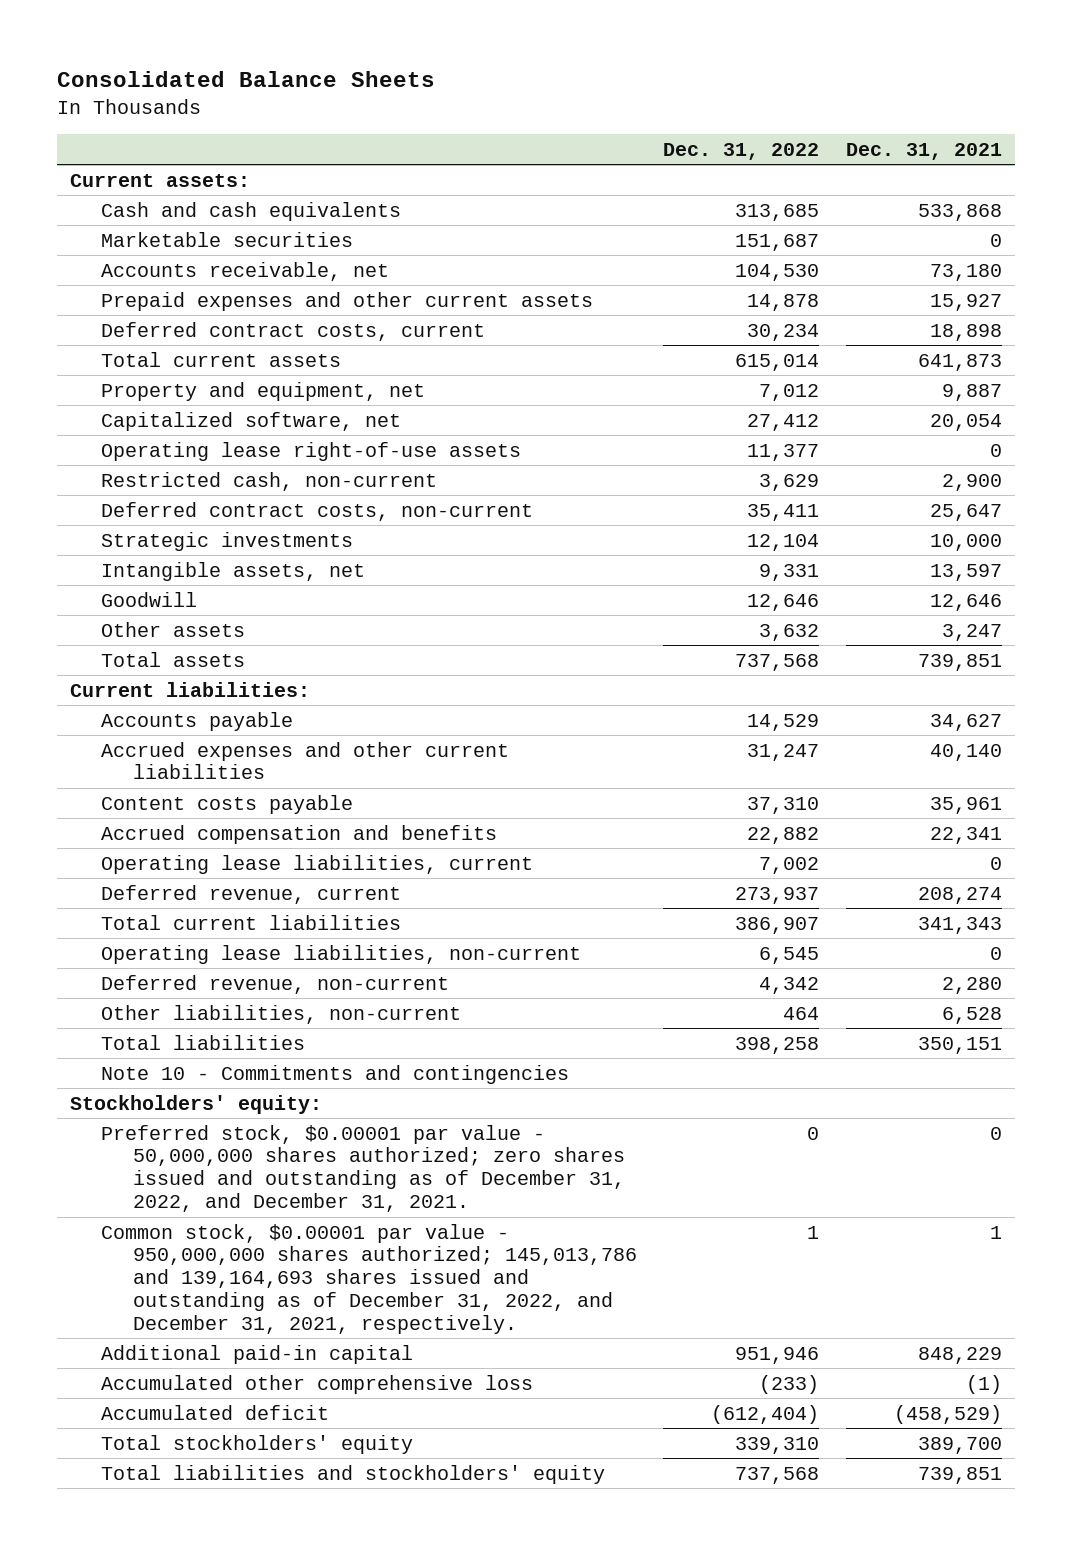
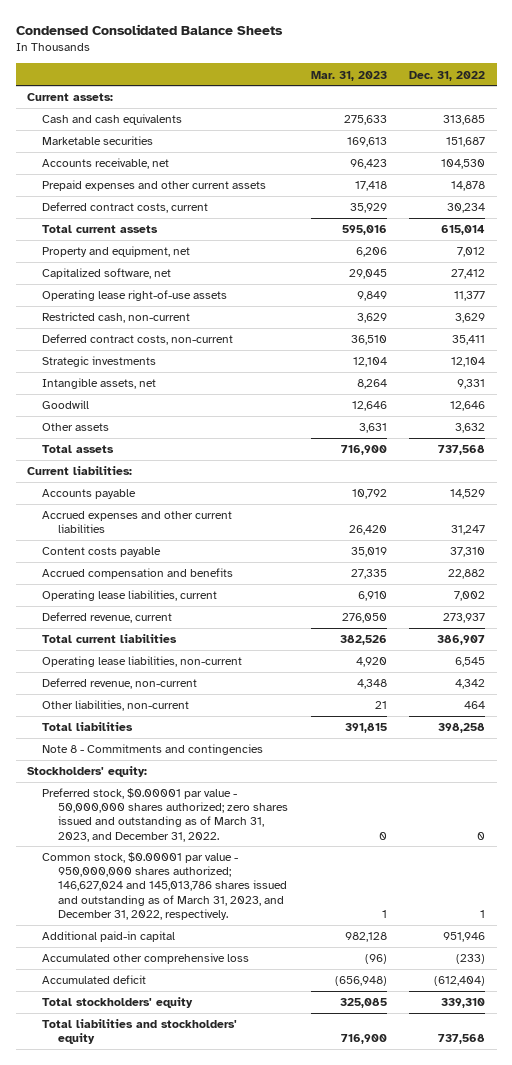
[56,71,435,88] Consolidated Balance Sheets -> [15,23,283,35] Condensed Consolidated Balance Sheets
[845,142,1002,160] Dec. 31, 2021 -> none
none -> [310,70,387,81] Mar. 31, 2023
[101,1064,570,1084] Note 10 - Commitments and contingencies -> [42,744,264,756] Note 8 - Commitments and contingencies
[101,1124,626,1213] Preferred stock, $0.00001 par value - 50,000,000 shares authorized; zero shares issued and outstanding as of December 31, 2022, and December 31, 2021. -> [42,788,288,842] Preferred stock, $0.00001 par value - 50,000,000 shares authorized; zero shares issued and outstanding as of March 31, 2023, and December 31, 2022.
[101,1223,638,1334] Common stock, $0.00001 par value - 950,000,000 shares authorized; 145,013,786 and 139,164,693 shares issued and outstanding as of December 31, 2022, and December 31, 2021, respectively. -> [42,852,287,920] Common stock, $0.00001 par value - 950,000,000 shares authorized; 146,627,024 and 145,013,786 shares issued and outstanding as of March 31, 2023, and December 31, 2022, respectively.

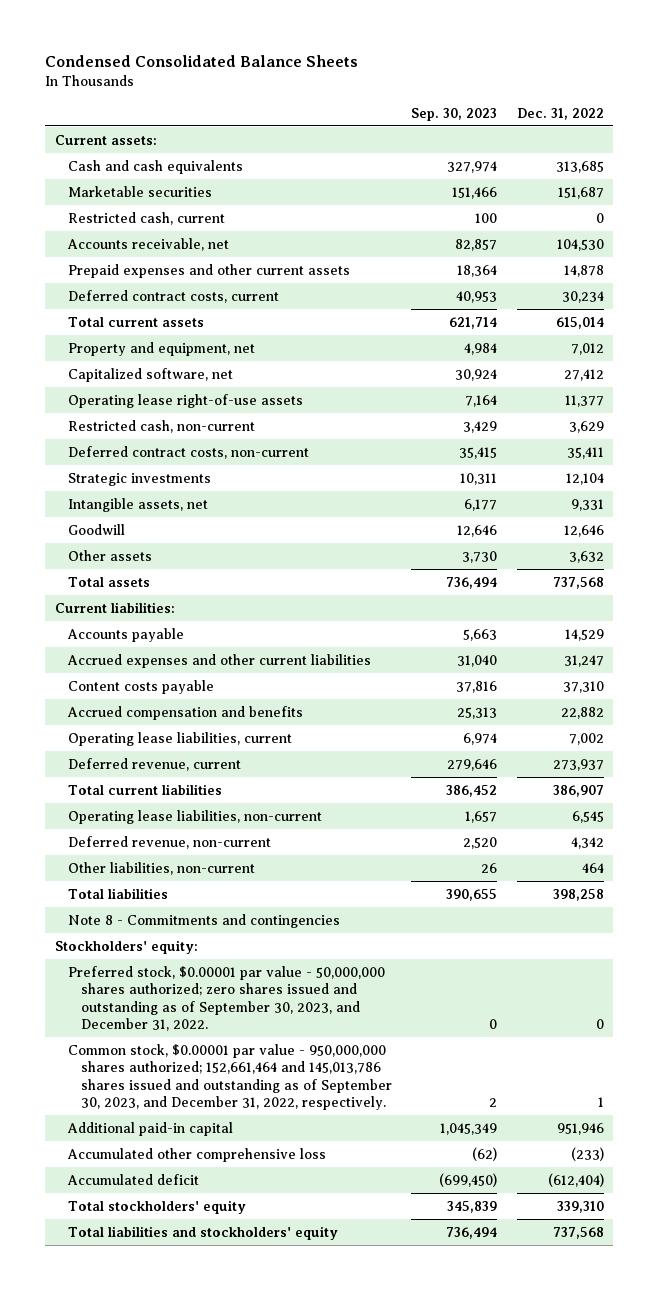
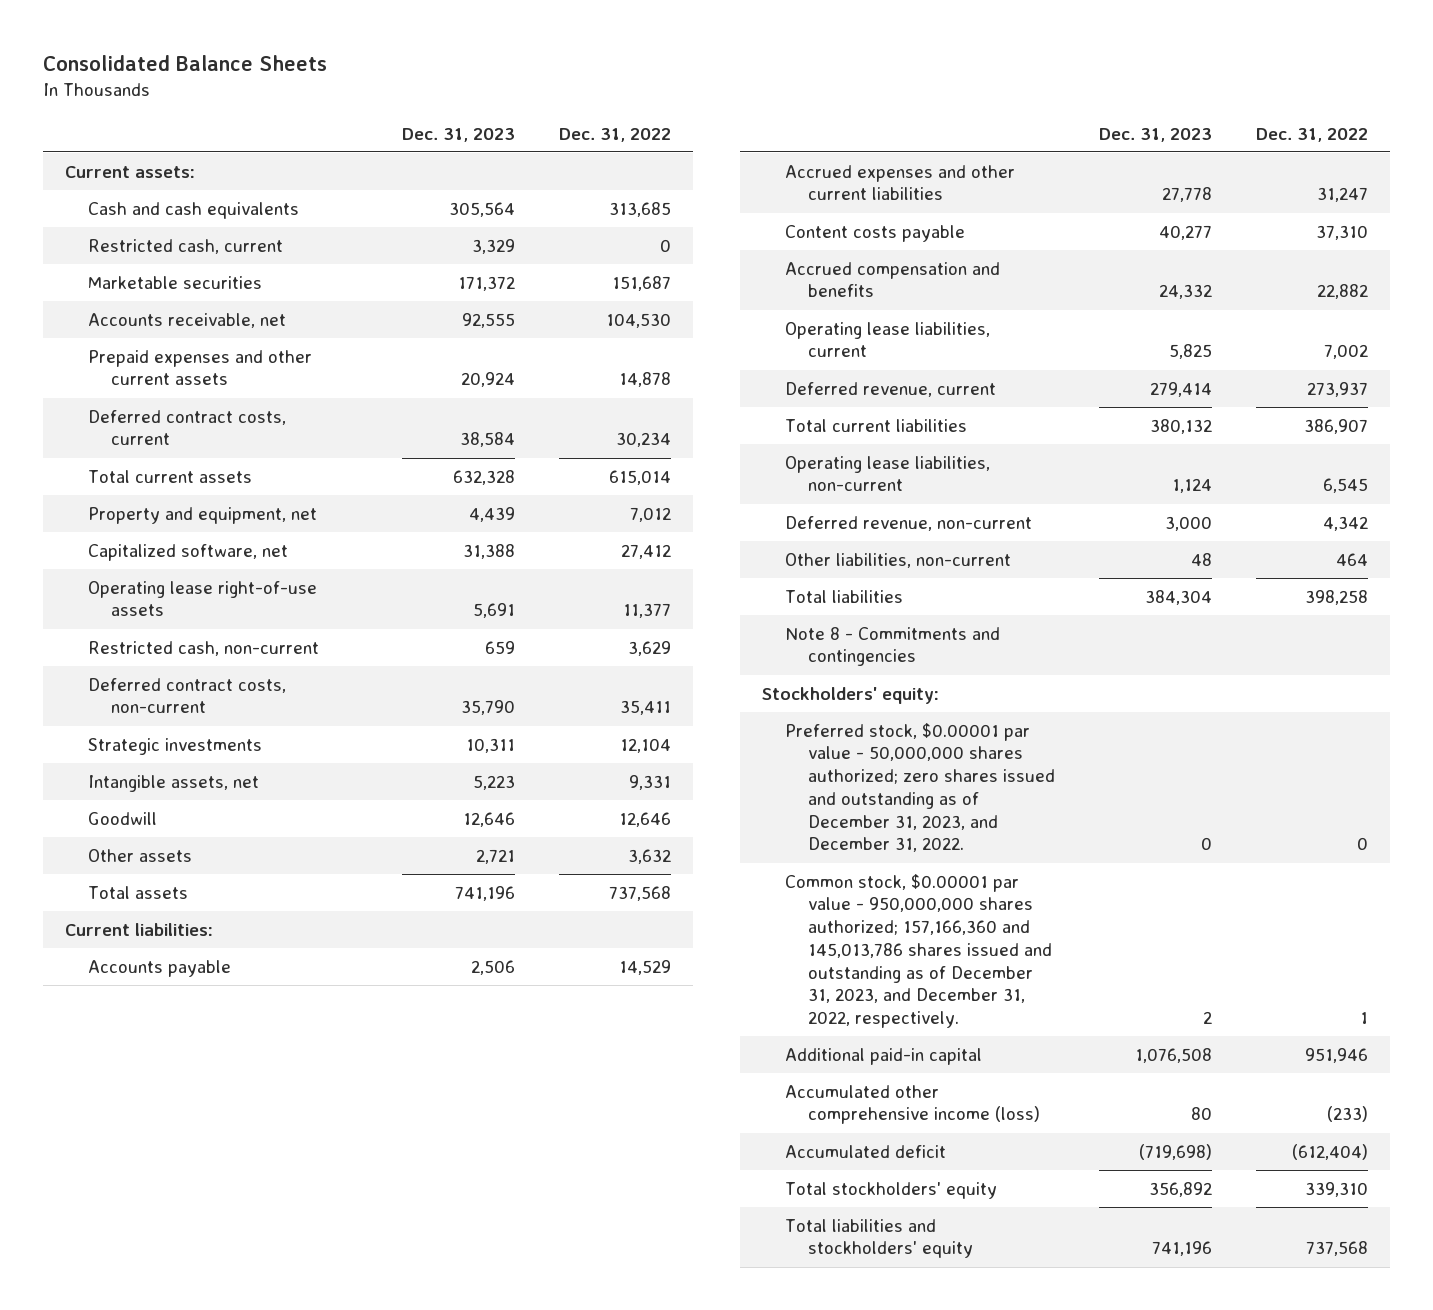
[44,54,358,67] Condensed Consolidated Balance Sheets -> [42,55,327,72] Consolidated Balance Sheets
[411,107,498,121] Sep. 30, 2023 -> none
none -> [402,127,516,142] Dec. 31, 2023
[67,185,212,197] Marketable securities -> [87,275,262,289] Marketable securities
[67,965,385,1032] Preferred stock, $0.00001 par value - 50,000,000 shares authorized; zero shares issued and outstanding as of September 30, 2023, and December 31, 2022. -> [784,722,1055,853] Preferred stock, $0.00001 par value - 50,000,000 shares authorized; zero shares issued and outstanding as of December 31, 2023, and December 31, 2022.
[67,1043,393,1111] Common stock, $0.00001 par value - 950,000,000 shares authorized; 152,661,464 and 145,013,786 shares issued and outstanding as of September 30, 2023, and December 31, 2022, respectively. -> [784,873,1052,1029] Common stock, $0.00001 par value - 950,000,000 shares authorized; 157,166,360 and 145,013,786 shares issued and outstanding as of December 31, 2023, and December 31, 2022, respectively.
[66,1147,326,1162] Accumulated other comprehensive loss -> [784,1084,1040,1125] Accumulated other comprehensive income (loss)

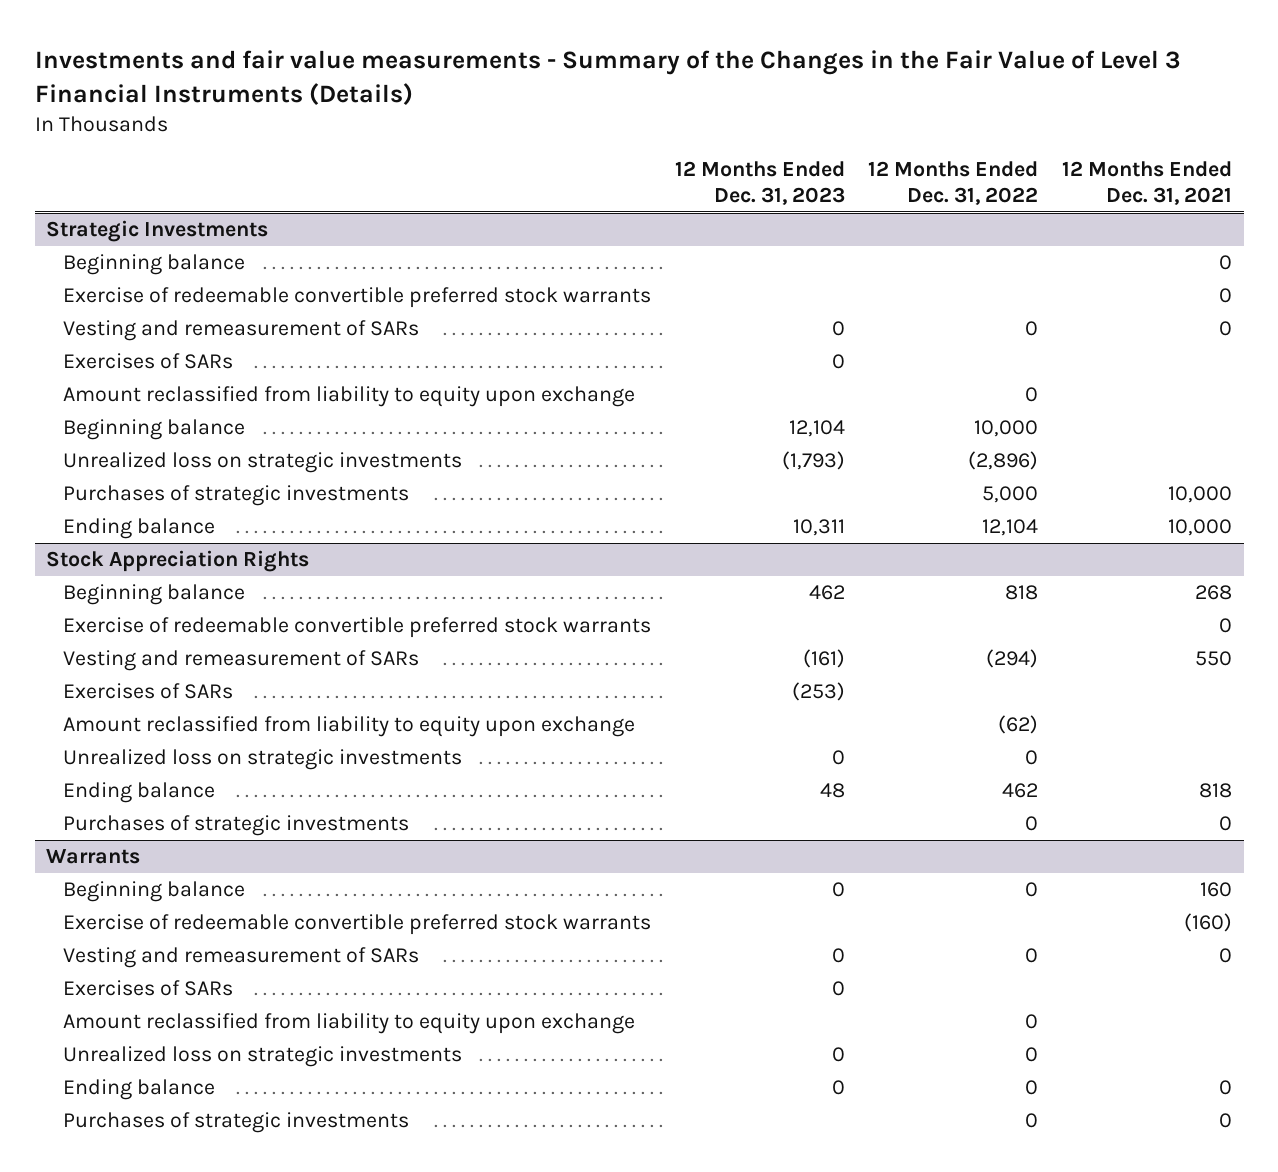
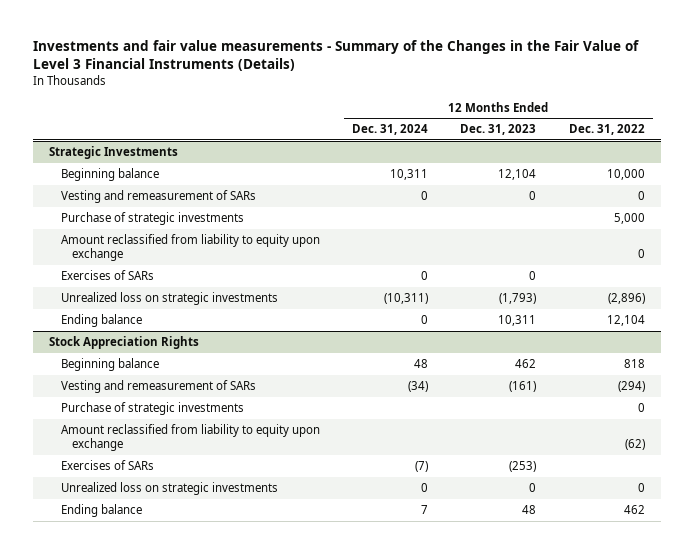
[1061,160,1232,206] 12 Months Ended Dec. 31, 2021 -> none
none -> [351,124,428,136] Dec. 31, 2024
[63,254,246,276] Beginning balance -> none
[63,287,652,309] Exercise of redeemable convertible preferred stock warrants -> none
[63,419,246,441] Beginning balance -> [60,168,159,182] Beginning balance
none -> [60,212,244,226] Purchase of strategic investments
[63,353,234,370] Exercises of SARs -> [60,270,154,281] Exercises of SARs
[63,485,410,507] Purchases of strategic investments -> none
[63,617,652,639] Exercise of redeemable convertible preferred stock warrants -> none
none -> [60,402,244,416] Purchase of strategic investments
[63,683,234,700] Exercises of SARs -> [60,460,154,471] Exercises of SARs
[63,815,410,837] Purchases of strategic investments -> none
[46,849,141,865] Warrants -> none
[63,881,246,903] Beginning balance -> none
[63,914,652,936] Exercise of redeemable convertible preferred stock warrants -> none
[63,947,420,969] Vesting and remeasurement of SARs -> none
[63,980,234,997] Exercises of SARs -> none
[63,1013,636,1035] Amount reclassified from liability to equity upon exchange -> none
[63,1046,463,1068] Unrealized loss on strategic investments -> none
[63,1079,216,1101] Ending balance -> none
[63,1112,410,1134] Purchases of strategic investments -> none

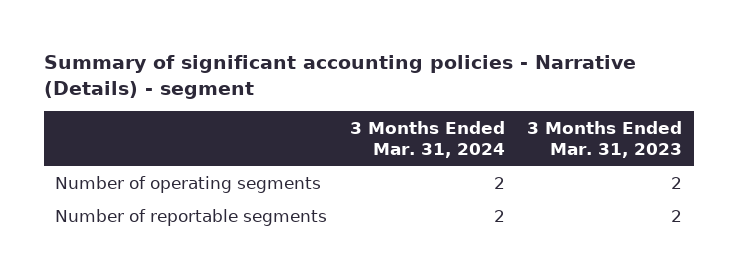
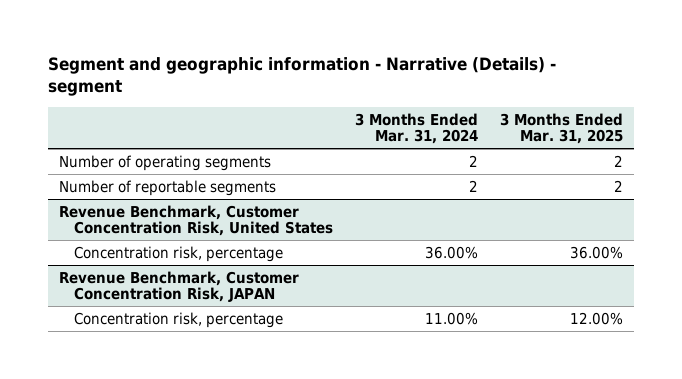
[43,55,636,99] Summary of significant accounting policies - Narrative (Details) - segment -> [47,57,556,97] Segment and geographic information - Narrative (Details) - segment
[527,120,683,158] 3 Months Ended Mar. 31, 2023 -> none
none -> [499,112,623,145] 3 Months Ended Mar. 31, 2025
none -> [58,204,334,237] Revenue Benchmark, Customer Concentration Risk, United States
none -> [74,245,284,262] Concentration risk, percentage
none -> [58,270,299,303] Revenue Benchmark, Customer Concentration Risk, JAPAN
none -> [74,311,284,328] Concentration risk, percentage

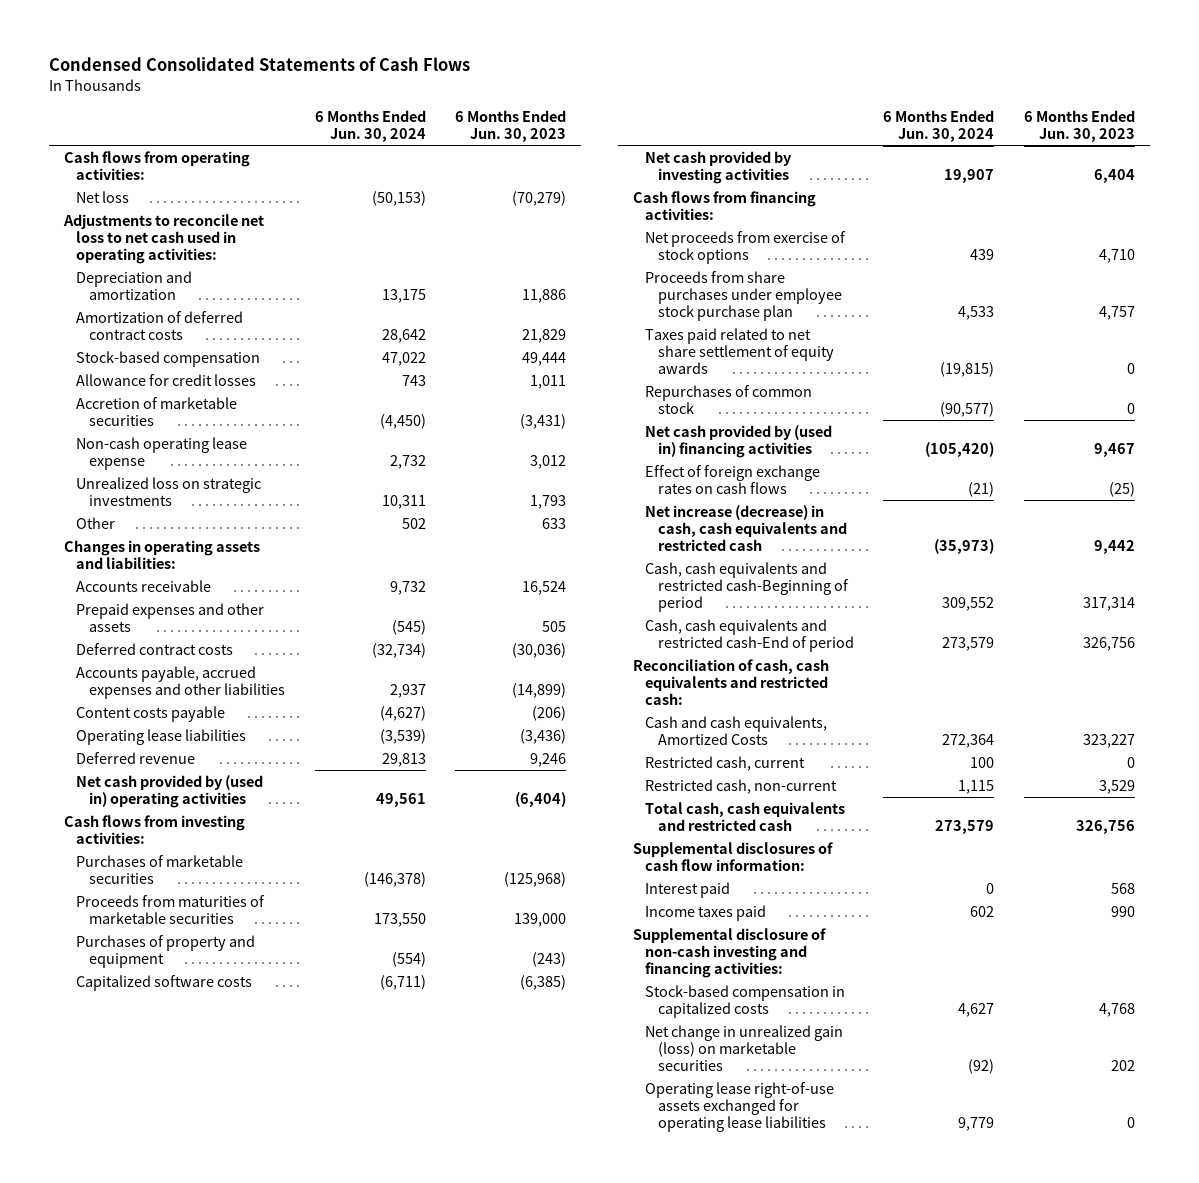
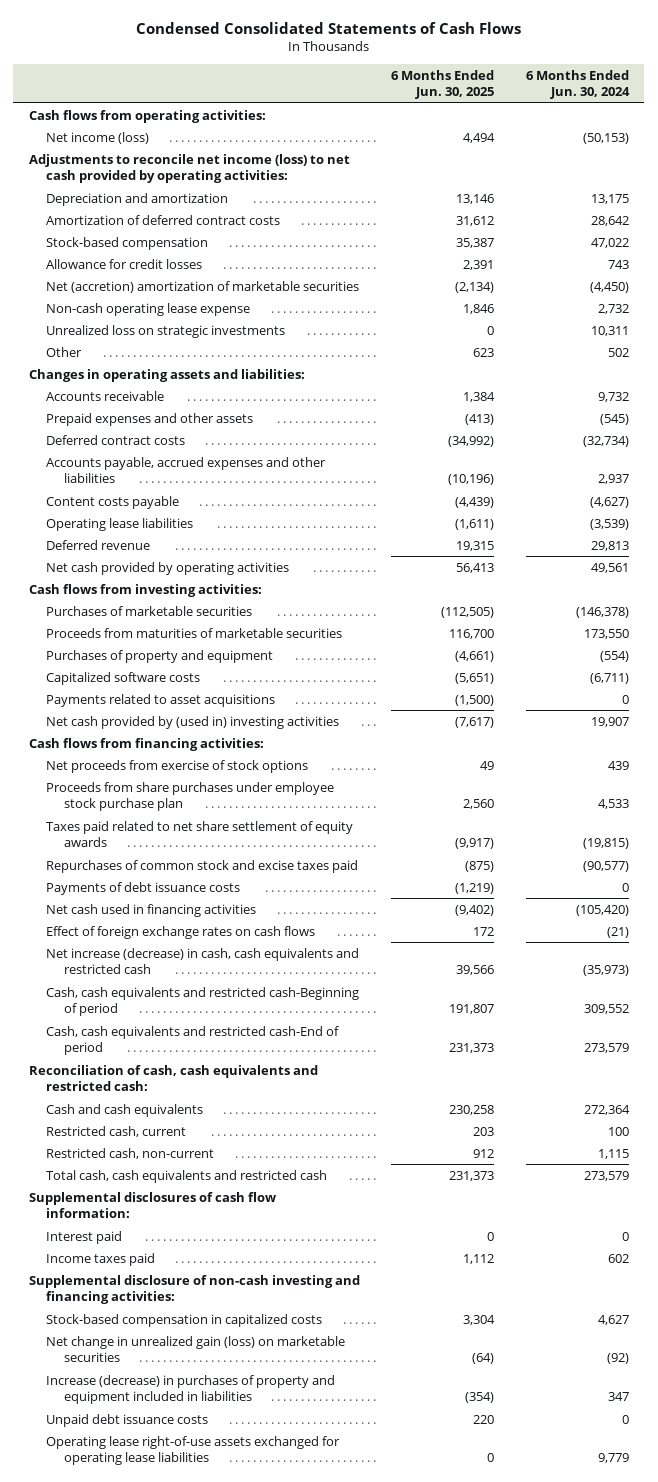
[455,109,567,143] 6 Months Ended Jun. 30, 2023 -> none
none -> [391,69,495,100] 6 Months Ended Jun. 30, 2025
[76,190,130,203] Net loss -> [46,131,150,144] Net income (loss)
[62,213,264,265] Adjustments to reconcile net loss to net cash used in operating activities: -> [29,153,351,184] Adjustments to reconcile net income (loss) to net cash provided by operating activities:
[76,396,238,426] Accretion of marketable securities -> [46,280,360,293] Net (accretion) amortization of marketable securities
[76,774,264,808] Net cash provided by (used in) operating activities -> [46,561,290,575] Net cash provided by operating activities
none -> [46,693,276,707] Payments related to asset acquisitions
[645,150,793,184] Net cash provided by investing activities -> [46,715,340,729] Net cash provided by (used in) investing activities
[645,384,813,414] Repurchases of common stock -> [46,859,359,873] Repurchases of common stock and excise taxes paid
none -> [46,881,241,895] Payments of debt issuance costs
[645,424,833,458] Net cash provided by (used in) financing activities -> [46,903,257,917] Net cash used in financing activities
[645,715,828,745] Cash and cash equivalents, Amortized Costs -> [46,1103,204,1117] Cash and cash equivalents
none -> [46,1374,336,1405] Increase (decrease) in purchases of property and equipment included in liabilities
none -> [46,1413,209,1427] Unpaid debt issuance costs

